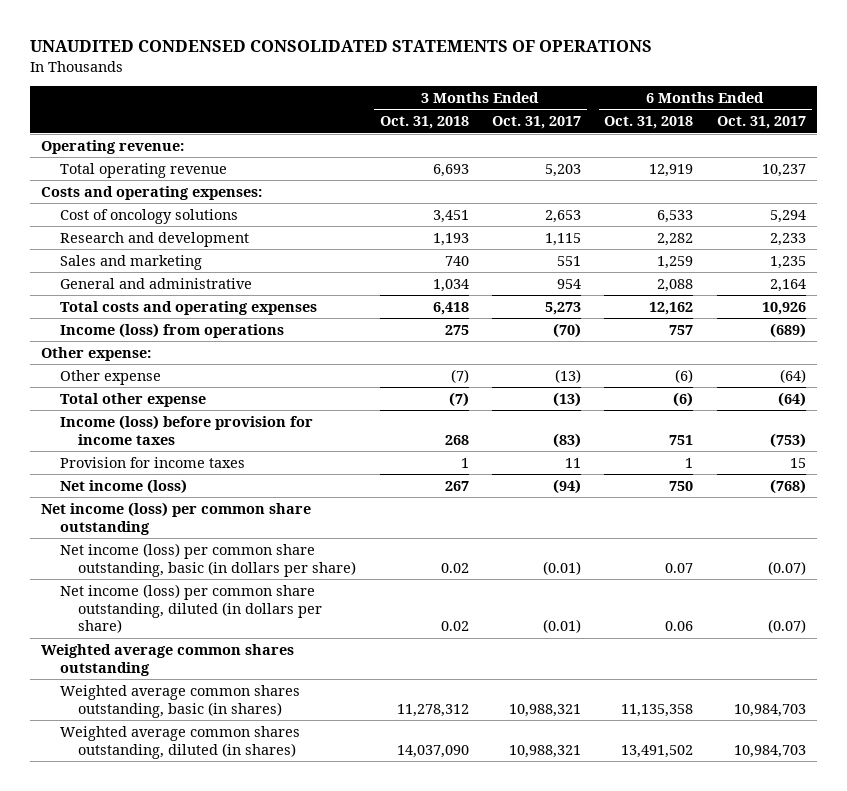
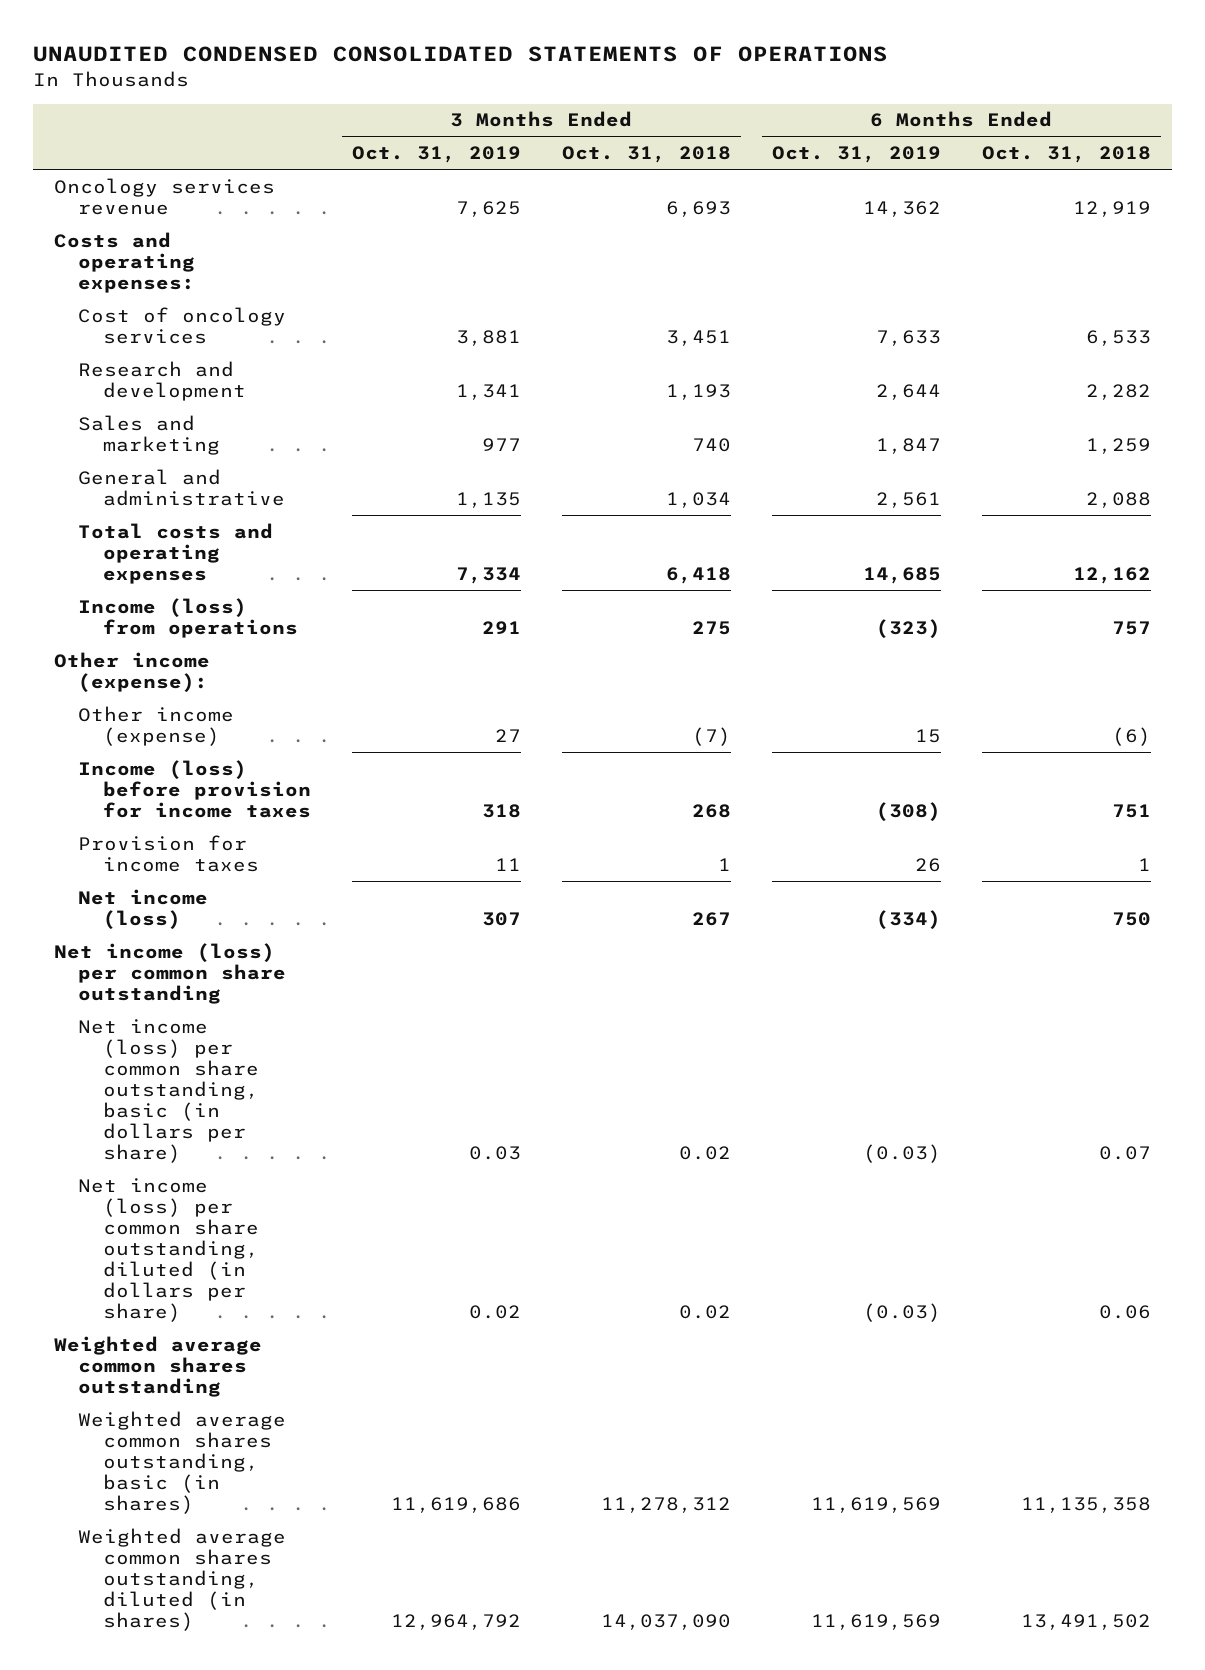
[491,116,581,130] Oct. 31, 2017 -> none
[716,116,806,130] Oct. 31, 2017 -> none
none -> [351,146,521,164] Oct. 31, 2019
none -> [771,146,941,164] Oct. 31, 2019
[41,139,185,154] Operating revenue: -> none
[59,162,227,178] Total operating revenue -> [53,177,275,215] Oncology services revenue
[59,208,238,224] Cost of oncology solutions -> [78,306,287,344] Cost of oncology services
[59,392,206,407] Total other expense -> none
[41,346,152,361] Other expense: -> [53,651,210,692] Other income (expense):
[59,369,161,385] Other expense -> [78,705,235,746] Other income (expense)

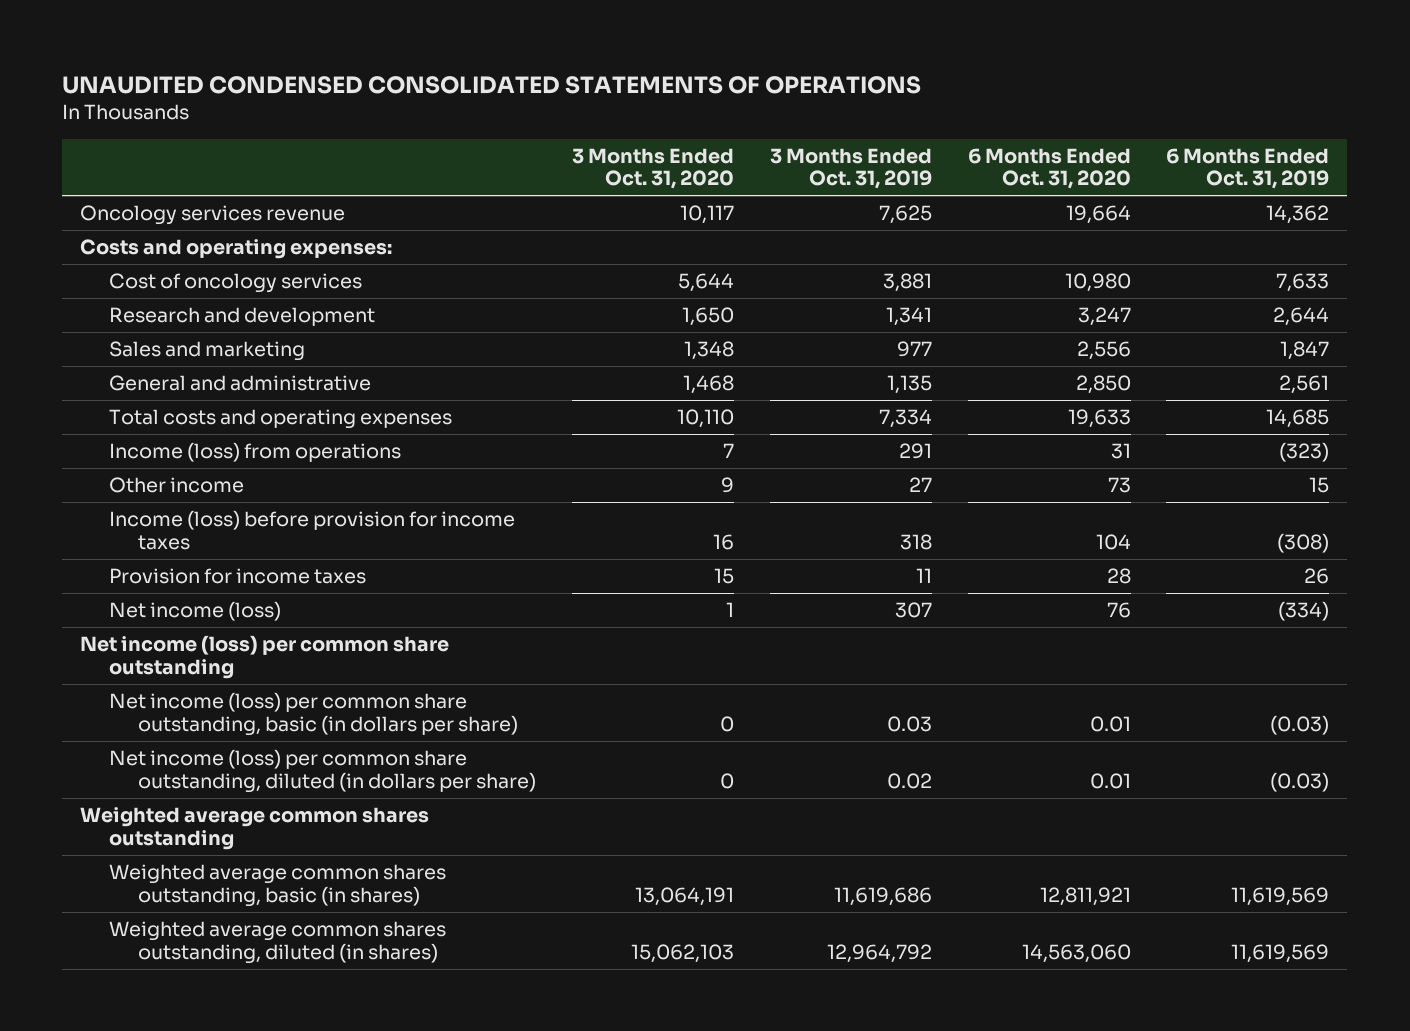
[561,146,731,164] Oct. 31, 2018 -> none
[982,146,1152,164] Oct. 31, 2018 -> none
none -> [572,147,735,190] 3 Months Ended Oct. 31, 2020
none -> [967,147,1131,190] 6 Months Ended Oct. 31, 2020
[53,651,210,692] Other income (expense): -> none
[78,705,235,746] Other income (expense) -> [109,477,245,494] Other income

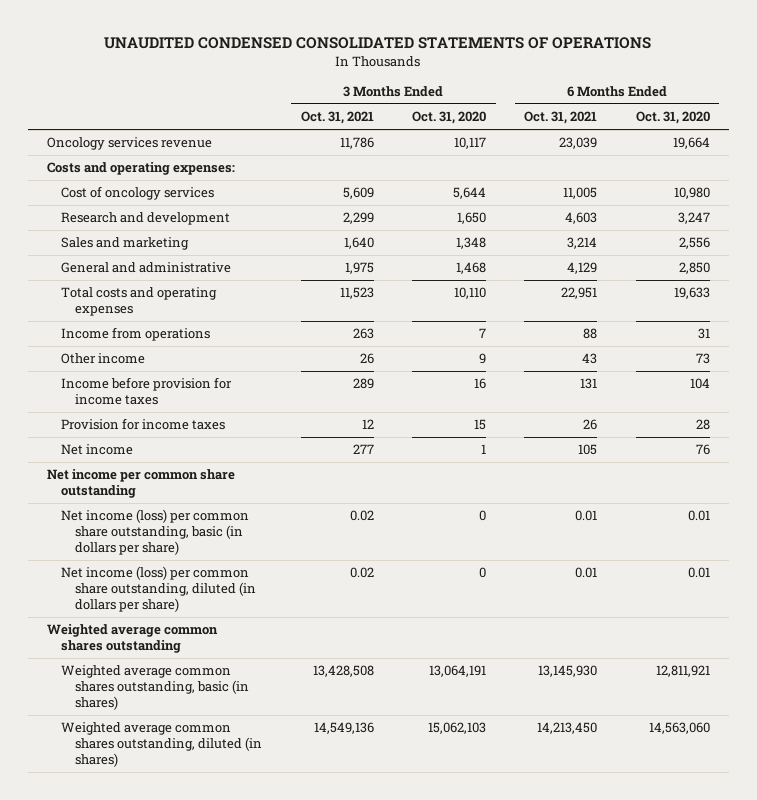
[769,147,932,190] 3 Months Ended Oct. 31, 2019 -> none
[1166,147,1330,190] 6 Months Ended Oct. 31, 2019 -> none
none -> [300,111,374,125] Oct. 31, 2021
none -> [524,111,598,125] Oct. 31, 2021
[109,442,402,463] Income (loss) from operations -> [61,327,211,342] Income from operations
[109,510,516,550] Income (loss) before provision for income taxes -> [61,377,233,406] Income before provision for income taxes
[109,601,282,622] Net income (loss) -> [61,444,134,456] Net income
[80,635,450,679] Net income (loss) per common share outstanding -> [47,469,236,499] Net income per common share outstanding

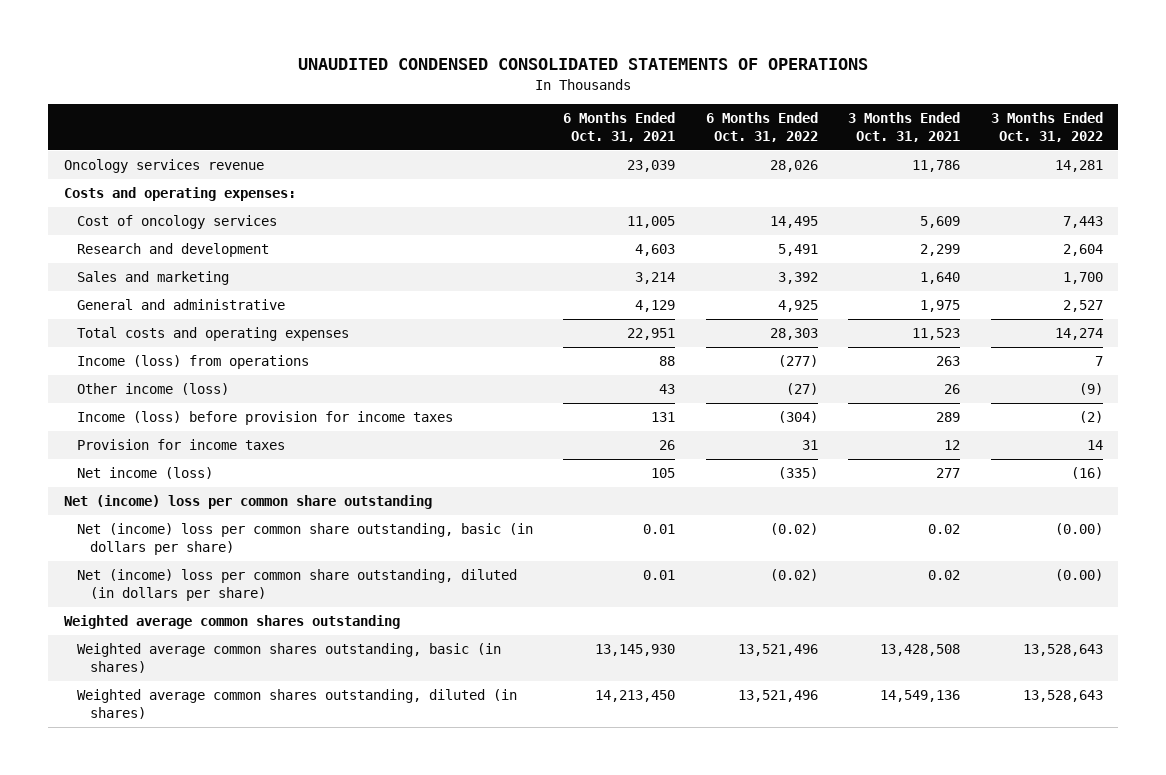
[411,111,486,125] Oct. 31, 2020 -> none
[635,111,710,125] Oct. 31, 2020 -> none
none -> [705,111,818,143] 6 Months Ended Oct. 31, 2022
none -> [990,111,1103,143] 3 Months Ended Oct. 31, 2022
[61,327,211,342] Income from operations -> [76,354,309,369] Income (loss) from operations
[61,353,146,365] Other income -> [76,382,229,395] Other income (loss)
[61,377,233,406] Income before provision for income taxes -> [76,410,453,425] Income (loss) before provision for income taxes
[61,444,134,456] Net income -> [76,466,213,479] Net income (loss)
[47,469,236,499] Net income per common share outstanding -> [63,494,432,509] Net (income) loss per common share outstanding
[61,509,250,556] Net income (loss) per common share outstanding, basic (in dollars per share) -> [76,522,533,556] Net (income) loss per common share outstanding, basic (in dollars per share)
[61,566,257,613] Net income (loss) per common share outstanding, diluted (in dollars per share) -> [76,568,517,602] Net (income) loss per common share outstanding, diluted (in dollars per share)

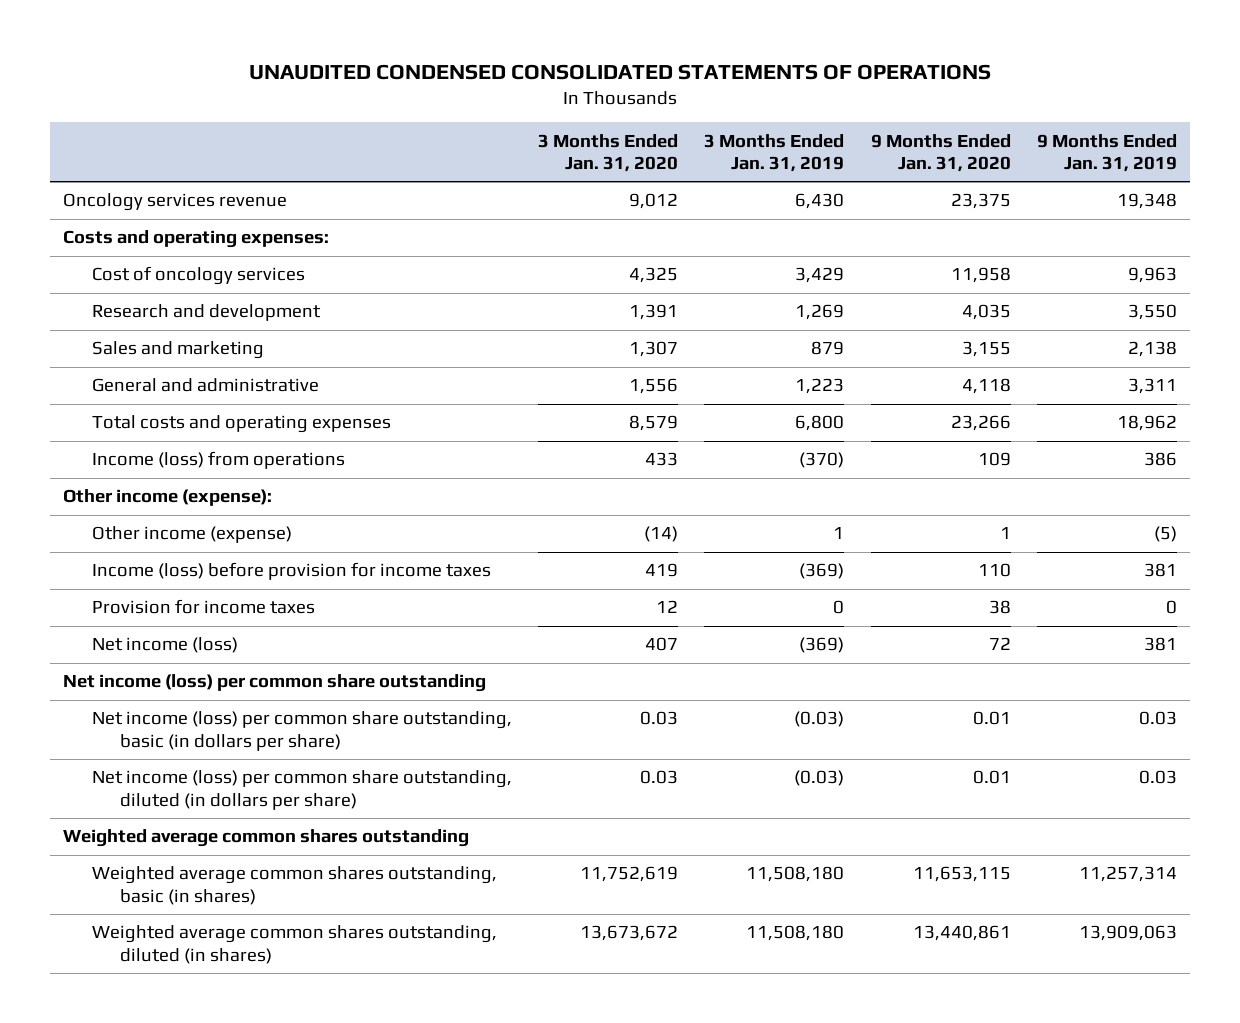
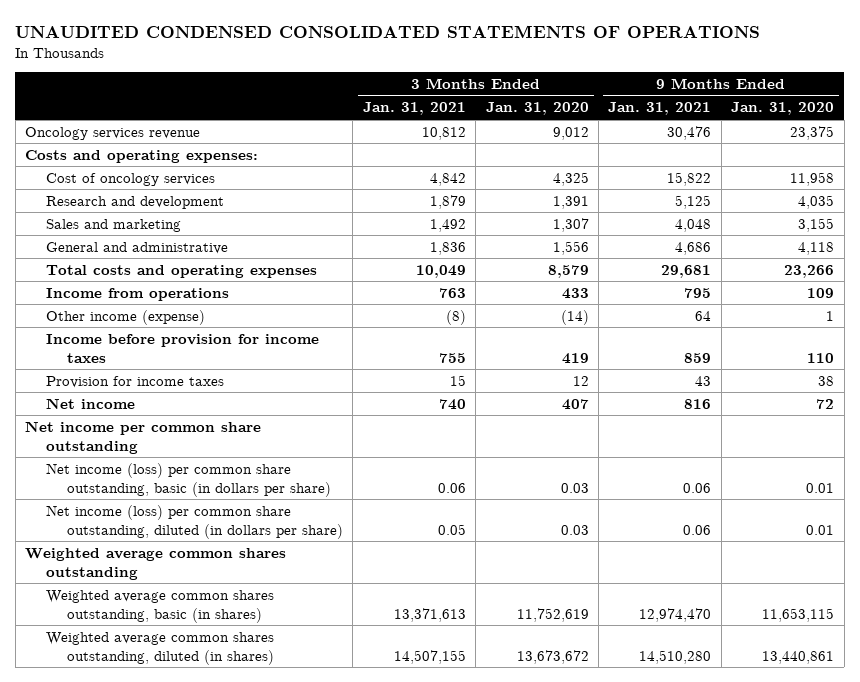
[704,133,845,172] 3 Months Ended Jan. 31, 2019 -> none
[1037,133,1178,172] 9 Months Ended Jan. 31, 2019 -> none
none -> [362,102,466,116] Jan. 31, 2021
none -> [608,102,712,116] Jan. 31, 2021
[63,489,273,507] Other income (expense): -> none
[91,451,345,470] Income (loss) from operations -> [46,287,230,301] Income from operations
[91,562,491,581] Income (loss) before provision for income taxes -> [46,333,320,363] Income before provision for income taxes
[91,637,238,654] Net income (loss) -> [46,397,136,409] Net income
[63,674,487,693] Net income (loss) per common share outstanding -> [25,420,262,454] Net income per common share outstanding

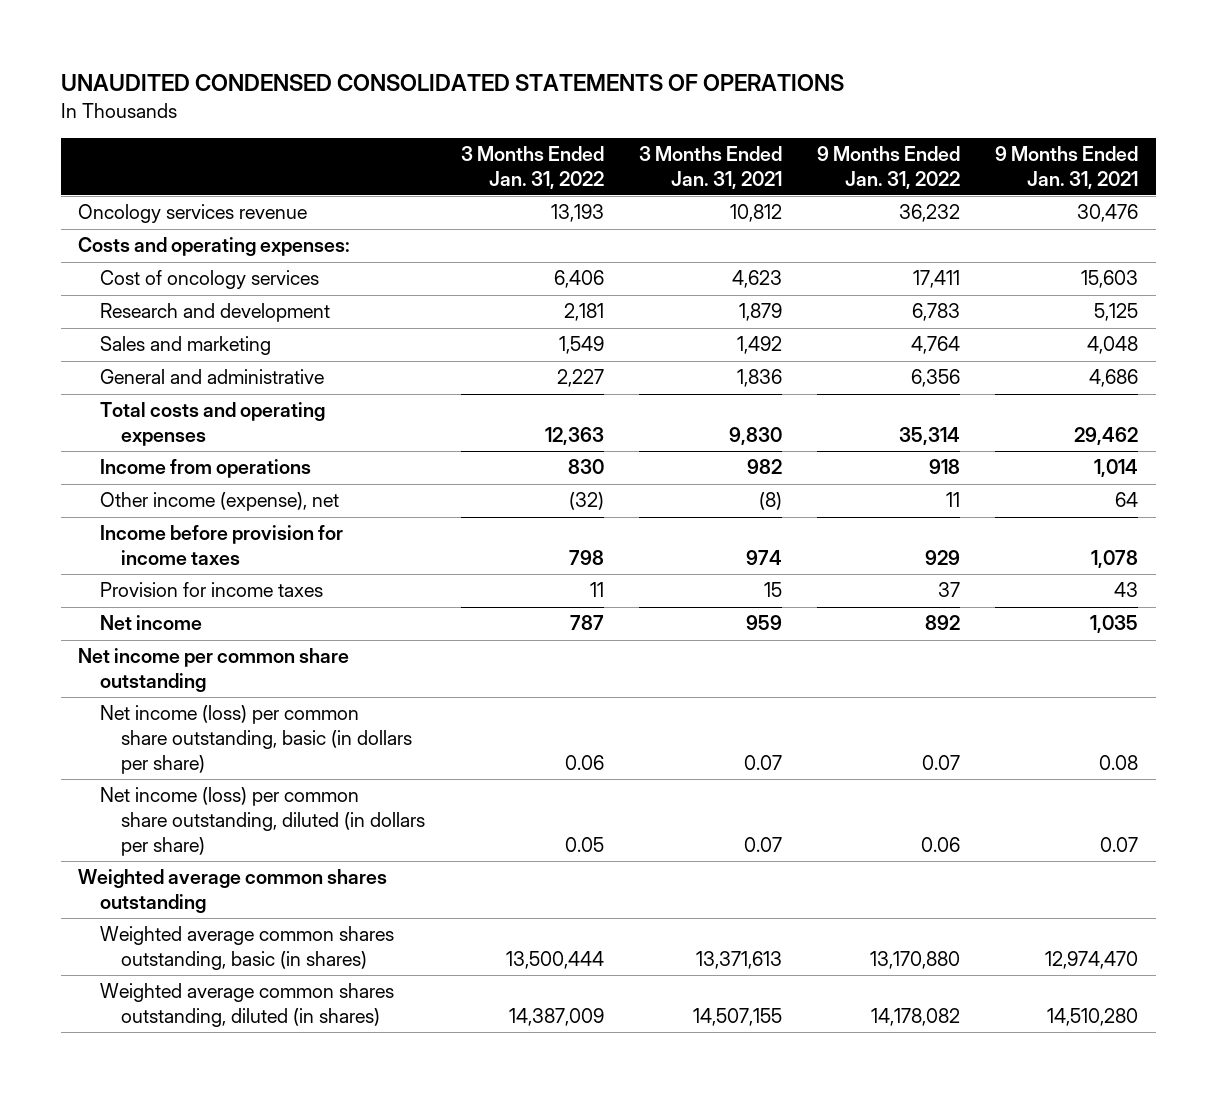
[485,102,589,116] Jan. 31, 2020 -> none
[731,102,835,116] Jan. 31, 2020 -> none
none -> [460,146,604,189] 3 Months Ended Jan. 31, 2022
none -> [817,146,961,189] 9 Months Ended Jan. 31, 2022
[429,172,466,186] 4,842 -> [731,270,782,289] 4,623
[667,171,712,186] 15,822 -> [1081,270,1139,289] 15,603
[415,264,466,278] 10,049 -> [728,427,782,446] 9,830
[661,264,712,278] 29,681 -> [1074,427,1139,446] 29,462
[438,287,466,298] 763 -> [746,459,782,475] 982
[684,287,712,298] 795 -> [1094,459,1139,478] 1,014
[46,309,206,325] Other income (expense) -> [99,492,339,512] Other income (expense), net
[438,352,466,363] 755 -> [745,550,782,566] 974
[684,352,712,363] 859 -> [1091,550,1139,569] 1,078
[438,398,466,410] 740 -> [745,615,782,631] 959
[684,398,712,409] 816 -> [1090,615,1139,634] 1,035
[437,482,466,493] 0.06 -> [743,754,782,770] 0.07
[683,482,712,493] 0.06 -> [1099,754,1139,770] 0.08
[437,523,466,535] 0.05 -> [743,836,782,852] 0.07
[683,524,712,535] 0.06 -> [1100,836,1139,852] 0.07

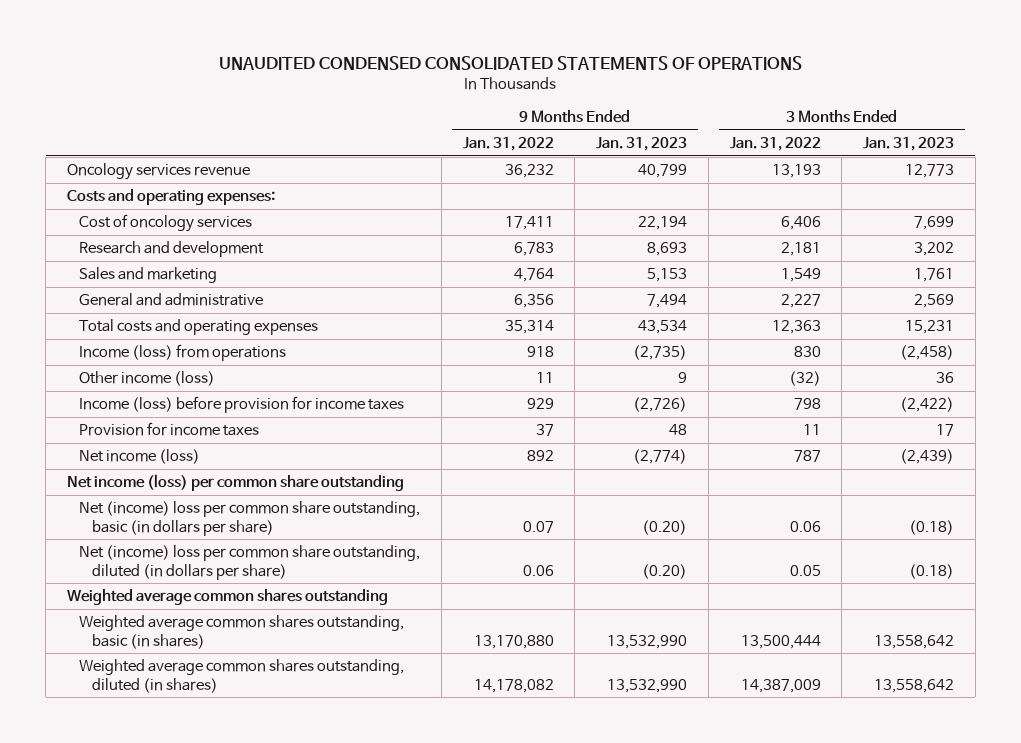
[638,146,782,189] 3 Months Ended Jan. 31, 2021 -> none
[995,146,1139,189] 9 Months Ended Jan. 31, 2021 -> none
none -> [596,137,688,152] Jan. 31, 2023
none -> [863,137,955,152] Jan. 31, 2023
[99,459,311,479] Income from operations -> [79,344,287,362] Income (loss) from operations
[99,492,339,512] Other income (expense), net -> [79,371,216,387] Other income (loss)
[99,525,343,566] Income before provision for income taxes -> [79,396,405,414] Income (loss) before provision for income taxes
[99,615,202,631] Net income -> [79,449,201,465] Net income (loss)
[78,648,350,693] Net income per common share outstanding -> [66,474,404,492] Net income (loss) per common share outstanding
[99,705,413,774] Net income (loss) per common share outstanding, basic (in dollars per share) -> [79,501,421,536] Net (income) loss per common share outstanding, basic (in dollars per share)
[99,787,426,856] Net income (loss) per common share outstanding, diluted (in dollars per share) -> [79,545,421,580] Net (income) loss per common share outstanding, diluted (in dollars per share)

